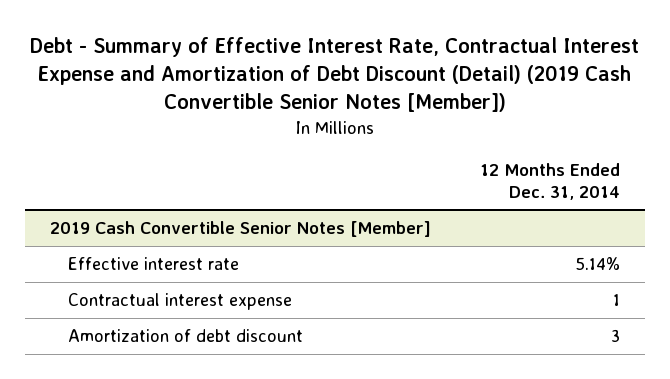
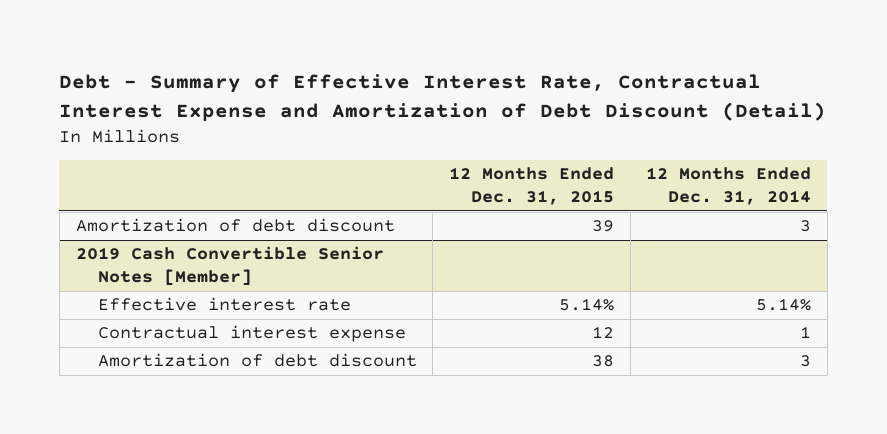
[29,36,639,113] Debt - Summary of Effective Interest Rate, Contractual Interest Expense and Amortization of Debt Discount (Detail) (2019 Cash Convertible Senior Notes [Member]) -> [59,74,827,121] Debt - Summary of Effective Interest Rate, Contractual Interest Expense and Amortization of Debt Discount (Detail)
none -> [448,167,614,206] 12 Months Ended Dec. 31, 2015
none -> [75,218,395,233] Amortization of debt discount

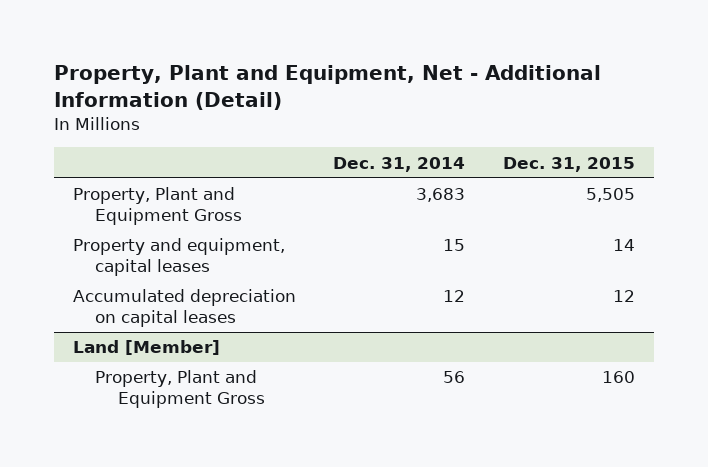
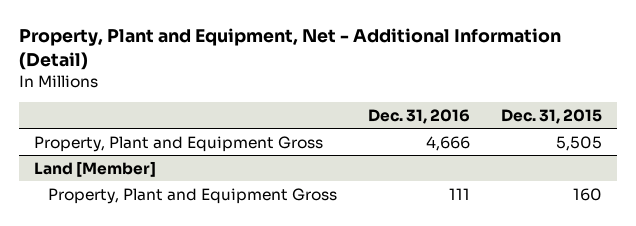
[333,156,466,172] Dec. 31, 2014 -> none
none -> [367,108,470,124] Dec. 31, 2016
[72,238,285,276] Property and equipment, capital leases -> none
[72,289,296,327] Accumulated depreciation on capital leases -> none

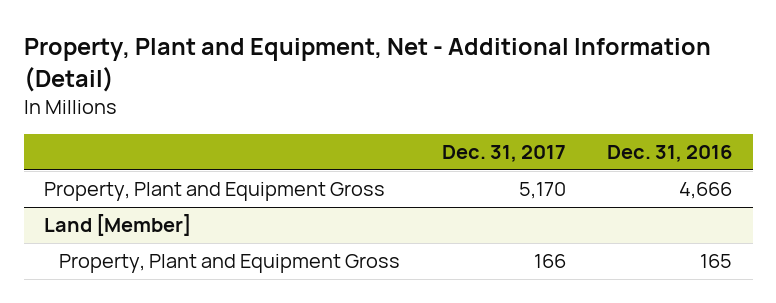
[500,108,602,124] Dec. 31, 2015 -> none
none -> [441,145,566,163] Dec. 31, 2017
[448,187,470,200] 111 -> [699,254,732,269] 165

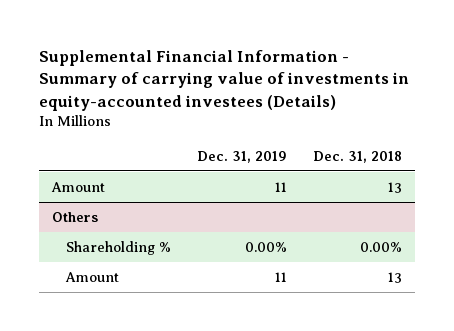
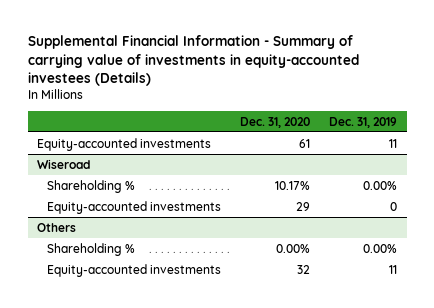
[312,150,402,163] Dec. 31, 2018 -> none
none -> [240,116,311,128] Dec. 31, 2020
[51,181,106,192] Amount -> [37,137,212,151] Equity-accounted investments
none -> [37,158,91,169] Wiseroad
none -> [46,179,135,193] Shareholding %
none -> [46,200,221,214] Equity-accounted investments
[64,271,119,282] Amount -> [46,263,221,277] Equity-accounted investments

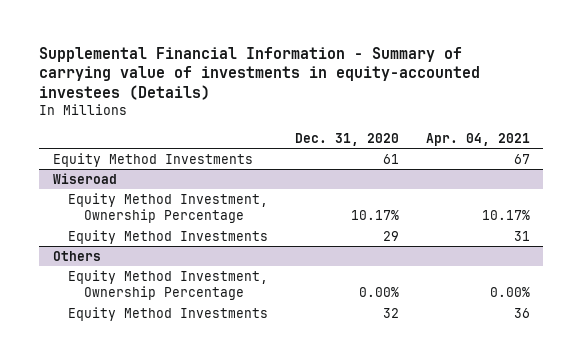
[329,116,398,128] Dec. 31, 2019 -> none
none -> [425,132,530,146] Apr. 04, 2021
[37,137,212,151] Equity-accounted investments -> [52,152,253,167] Equity Method Investments
[46,179,135,193] Shareholding % -> [68,192,269,223] Equity Method Investment, Ownership Percentage
[46,200,221,214] Equity-accounted investments -> [68,229,269,244] Equity Method Investments
[46,242,135,256] Shareholding % -> [68,269,269,300] Equity Method Investment, Ownership Percentage
[46,263,221,277] Equity-accounted investments -> [68,306,269,321] Equity Method Investments

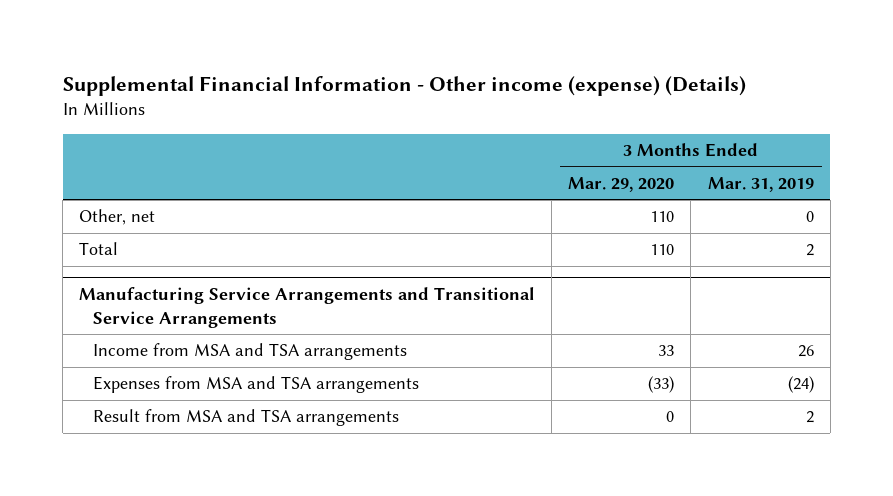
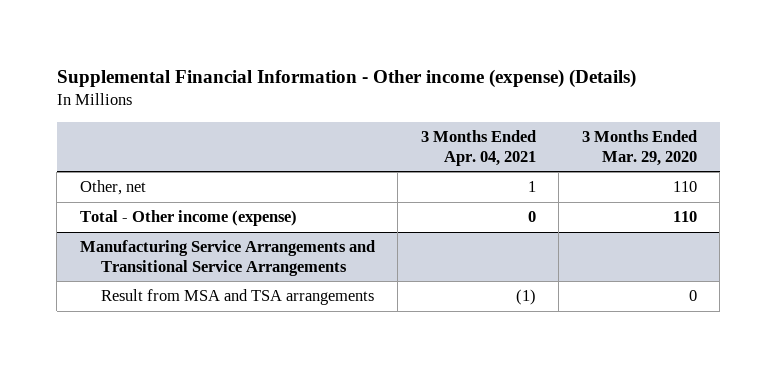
[707,176,814,192] Mar. 31, 2019 -> none
none -> [420,129,536,166] 3 Months Ended Apr. 04, 2021
[79,242,119,256] Total -> [79,210,297,227] Total - Other income (expense)
[92,343,407,361] Income from MSA and TSA arrangements -> none
[92,376,419,394] Expenses from MSA and TSA arrangements -> none

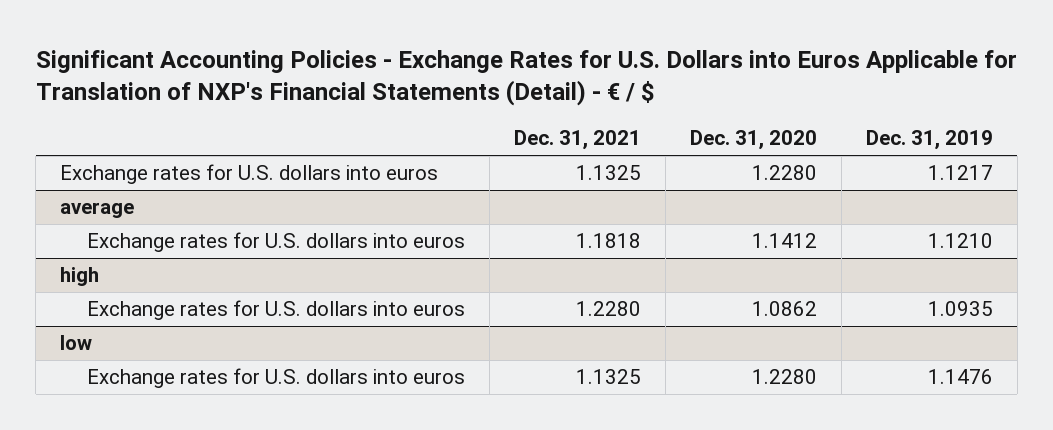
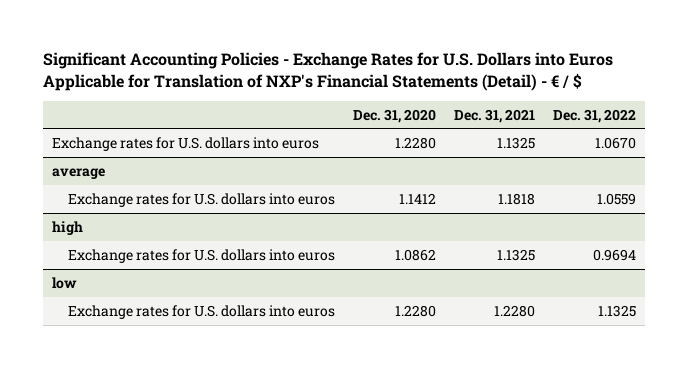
[865,130,993,151] Dec. 31, 2019 -> none
none -> [553,108,637,123] Dec. 31, 2022
[575,301,641,317] 1.2280 -> [497,248,536,261] 1.1325
[575,369,641,385] 1.1325 -> [494,304,536,317] 1.2280

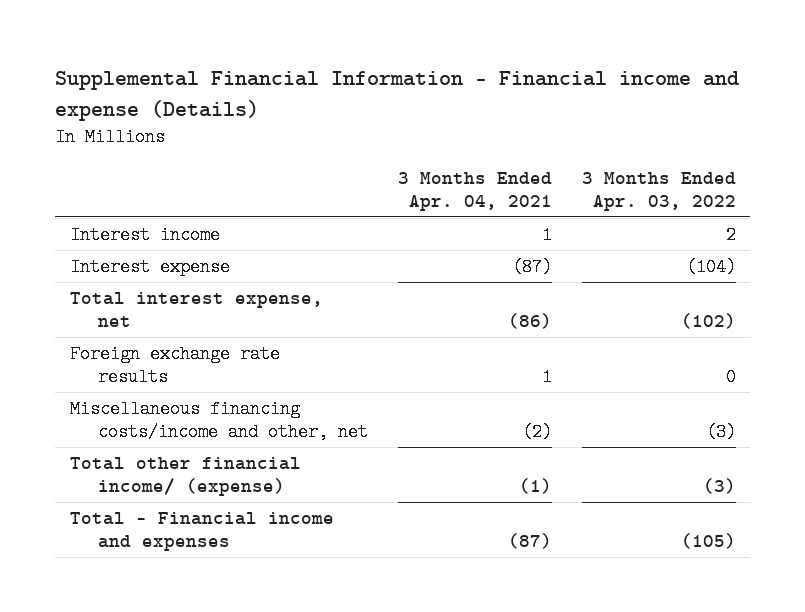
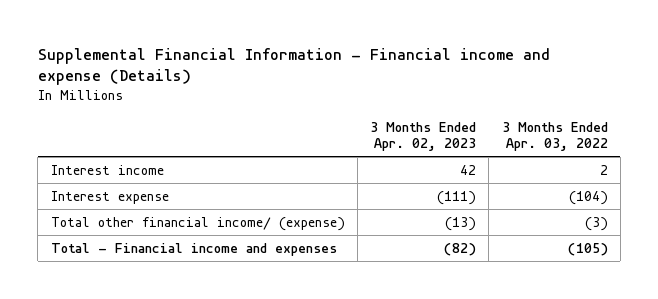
[397,171,552,212] 3 Months Ended Apr. 04, 2021 -> none
none -> [370,121,477,152] 3 Months Ended Apr. 02, 2023
[69,291,323,328] Total interest expense, net -> none
[69,344,280,387] Foreign exchange rate results -> none
[69,399,369,442] Miscellaneous financing costs/income and other, net -> none

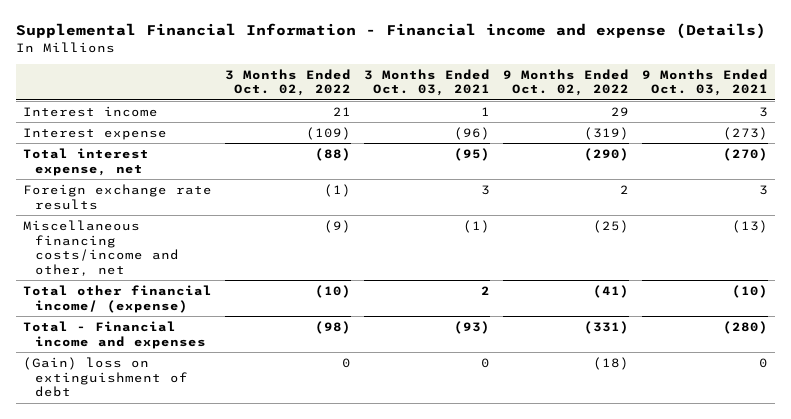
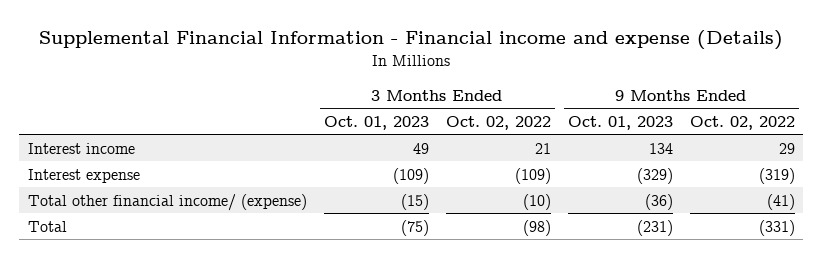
[364,68,491,97] 3 Months Ended Oct. 03, 2021 -> none
[642,68,769,97] 9 Months Ended Oct. 03, 2021 -> none
none -> [323,115,429,130] Oct. 01, 2023
none -> [567,115,673,130] Oct. 01, 2023
[22,147,149,176] Total interest expense, net -> none
[22,183,212,210] Foreign exchange rate results -> none
[22,219,180,277] Miscellaneous financing costs/income and other, net -> none
[22,356,189,398] (Gain) loss on extinguishment of debt -> none
[22,320,207,349] Total - Financial income and expenses -> [27,220,67,232] Total

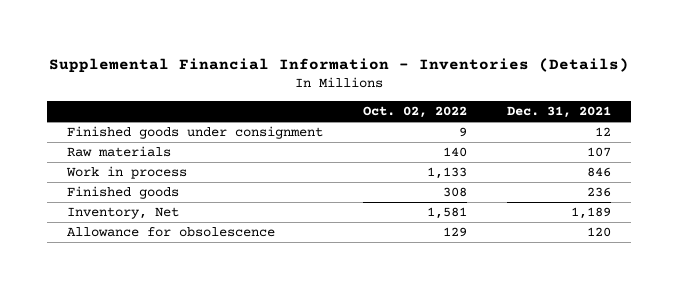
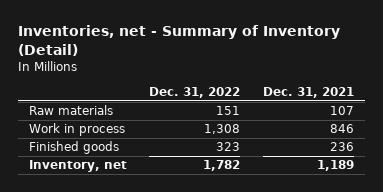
[49,57,630,73] Supplemental Financial Information - Inventories (Details) -> [17,25,340,56] Inventories, net - Summary of Inventory (Detail)
[363,106,468,119] Oct. 02, 2022 -> none
none -> [149,87,241,99] Dec. 31, 2022
[67,126,324,140] Finished goods under consignment -> none
[67,227,276,238] Allowance for obsolescence -> none
[67,207,180,220] Inventory, Net -> [28,160,127,173] Inventory, net

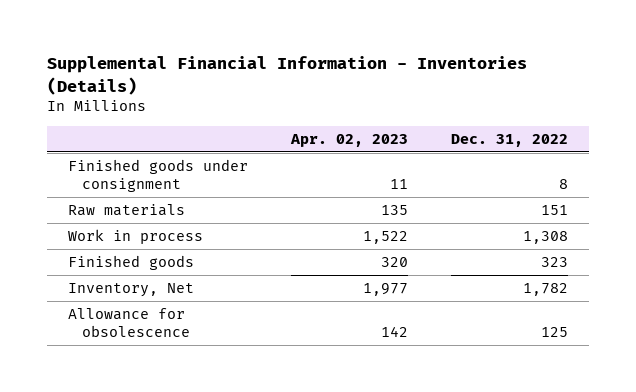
[17,25,340,56] Inventories, net - Summary of Inventory (Detail) -> [46,56,527,95] Supplemental Financial Information - Inventories (Details)
[262,87,354,99] Dec. 31, 2021 -> none
none -> [290,133,409,147] Apr. 02, 2023
none -> [68,159,249,192] Finished goods under consignment
[28,160,127,173] Inventory, net -> [68,283,195,298] Inventory, Net
none -> [68,308,191,337] Allowance for obsolescence

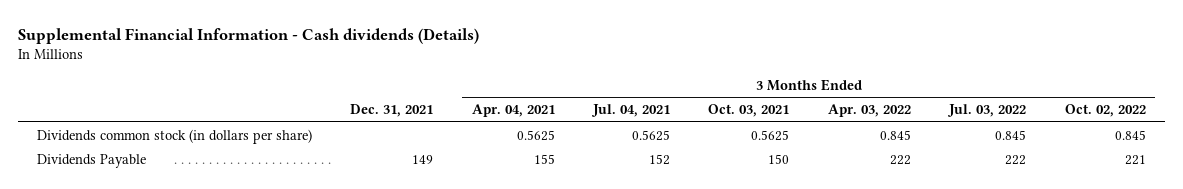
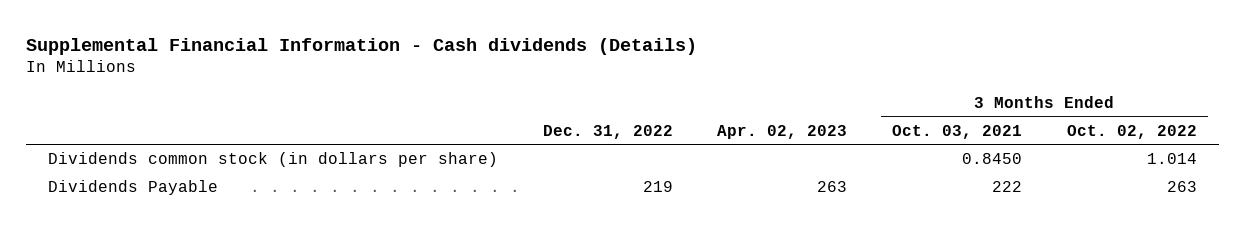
[350,104,434,118] Dec. 31, 2021 -> none
[471,104,555,118] Apr. 04, 2021 -> none
[591,104,671,118] Jul. 04, 2021 -> none
[827,104,911,118] Apr. 03, 2022 -> none
[947,104,1027,118] Jul. 03, 2022 -> none
none -> [542,124,673,139] Dec. 31, 2022
none -> [717,124,848,139] Apr. 02, 2023
[751,129,790,141] 0.5625 -> [962,153,1023,165] 0.8450
[1114,129,1146,140] 0.845 -> [1146,153,1197,165] 1.014
[768,153,790,164] 150 -> [992,181,1023,193] 222
[1124,154,1146,165] 221 -> [1166,181,1197,193] 263

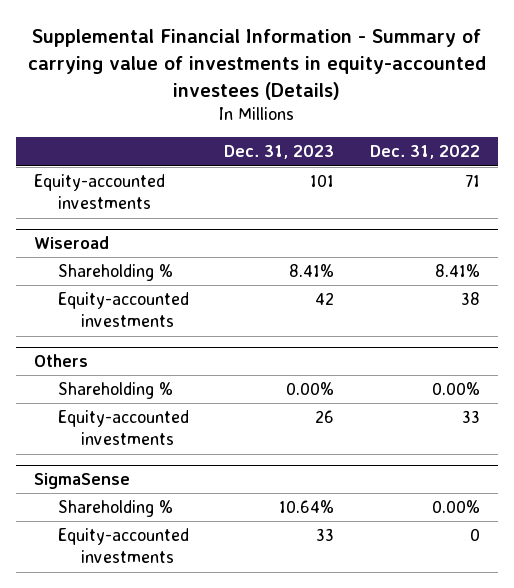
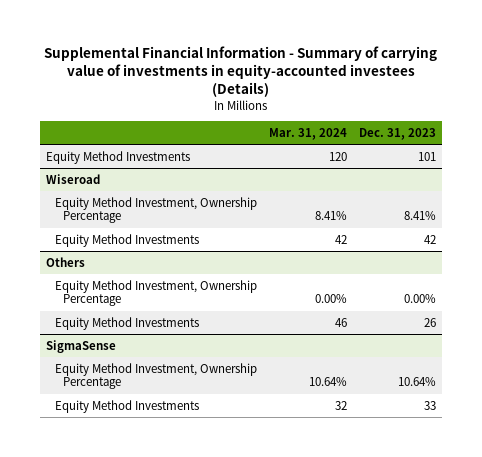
[370,145,481,160] Dec. 31, 2022 -> none
none -> [268,128,347,141] Mar. 31, 2024
[33,174,165,210] Equity-accounted investments -> [46,150,191,164] Equity Method Investments
[57,264,173,282] Shareholding % -> [54,196,257,224] Equity Method Investment, Ownership Percentage
[57,292,189,328] Equity-accounted investments -> [54,233,199,247] Equity Method Investments
[57,382,173,400] Shareholding % -> [54,279,257,307] Equity Method Investment, Ownership Percentage
[57,410,189,446] Equity-accounted investments -> [54,316,199,330] Equity Method Investments
[57,500,173,518] Shareholding % -> [54,362,257,390] Equity Method Investment, Ownership Percentage
[57,528,189,564] Equity-accounted investments -> [54,399,199,413] Equity Method Investments

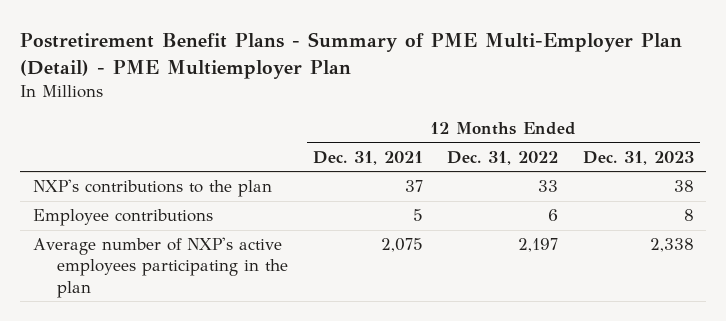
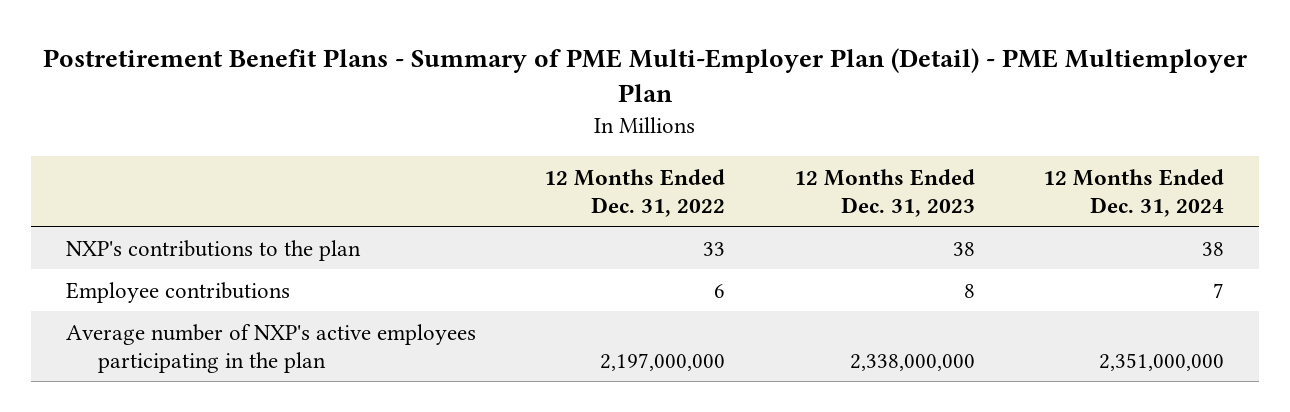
[312,150,423,165] Dec. 31, 2021 -> none
none -> [1043,168,1225,217] 12 Months Ended Dec. 31, 2024
[518,238,559,253] 2,197 -> [600,352,726,371] 2,197,000,000
[649,238,694,253] 2,338 -> [849,353,975,371] 2,338,000,000

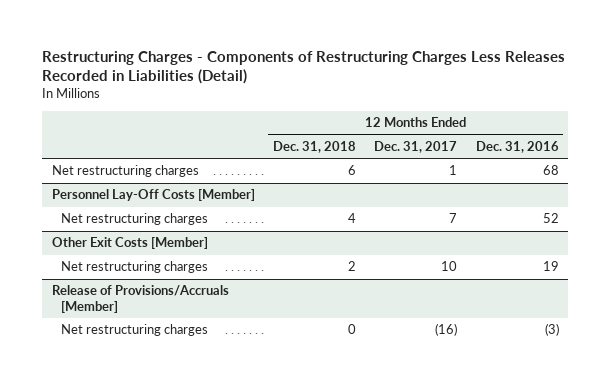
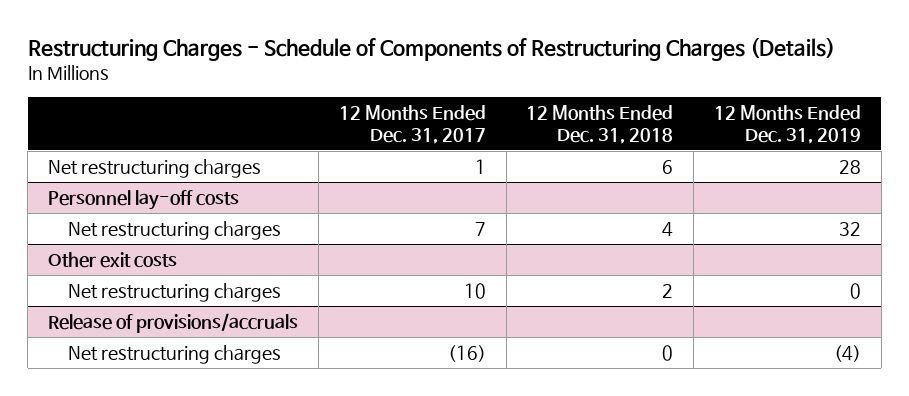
[42,50,566,85] Restructuring Charges - Components of Restructuring Charges Less Releases Recorded in Liabilities (Detail) -> [27,37,835,62] Restructuring Charges - Schedule of Components of Restructuring Charges (Details)
[475,140,559,153] Dec. 31, 2016 -> none
none -> [713,104,861,144] 12 Months Ended Dec. 31, 2019
[51,189,255,202] Personnel Lay-Off Costs [Member] -> [48,189,240,210] Personnel lay-off costs
[51,237,208,250] Other Exit Costs [Member] -> [48,251,178,268] Other exit costs
[51,285,229,313] Release of Provisions/Accruals [Member] -> [48,312,299,333] Release of provisions/accruals

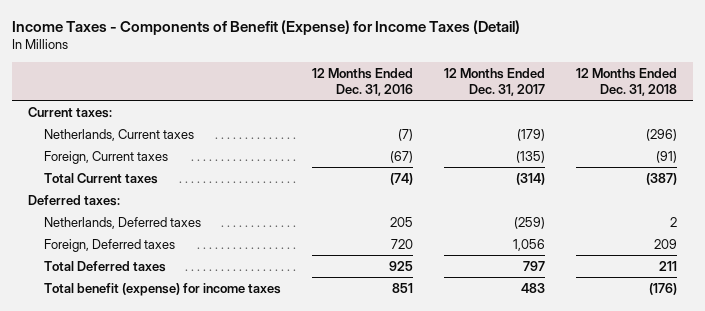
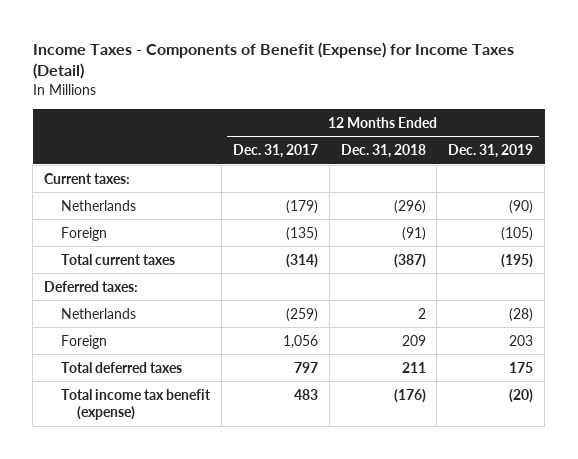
[311,67,413,97] 12 Months Ended Dec. 31, 2016 -> none
none -> [448,144,534,159] Dec. 31, 2019
[43,128,194,141] Netherlands, Current taxes -> [60,199,136,211] Netherlands
[43,150,168,164] Foreign, Current taxes -> [60,226,107,241] Foreign
[43,172,158,184] Total Current taxes -> [60,253,175,265] Total current taxes
[43,216,201,229] Netherlands, Deferred taxes -> [60,307,136,319] Netherlands
[43,238,175,252] Foreign, Deferred taxes -> [60,334,107,349] Foreign
[43,260,166,272] Total Deferred taxes -> [60,361,182,373] Total deferred taxes
[43,282,281,296] Total benefit (expense) for income taxes -> [60,388,211,421] Total income tax benefit (expense)

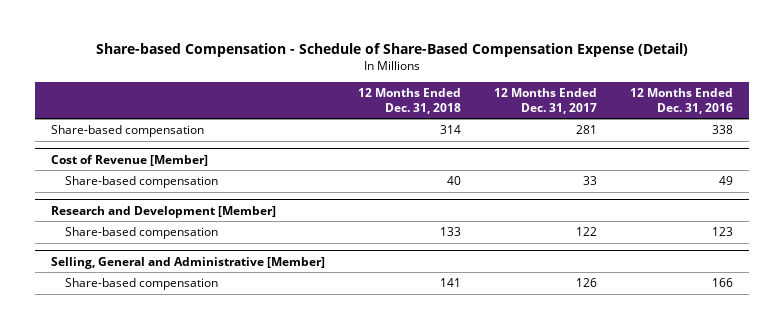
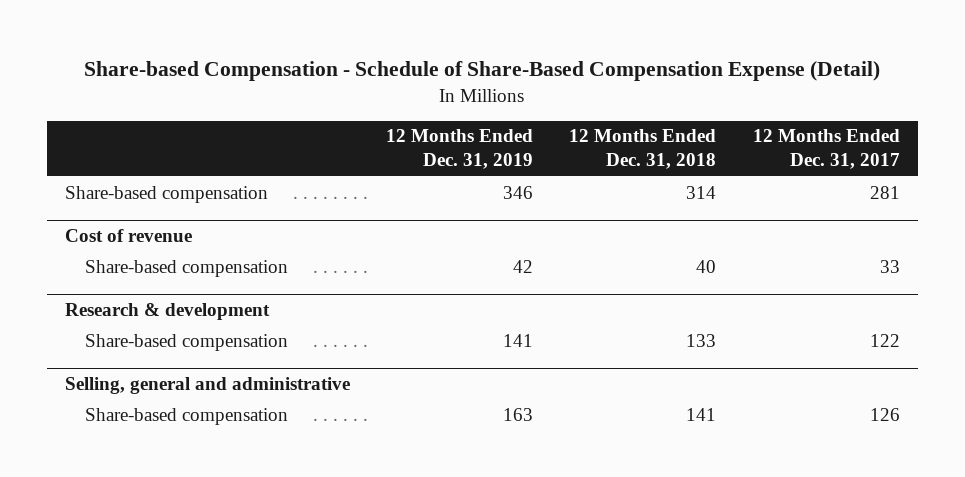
[629,88,733,114] 12 Months Ended Dec. 31, 2016 -> none
none -> [386,129,534,170] 12 Months Ended Dec. 31, 2019
[51,154,209,166] Cost of Revenue [Member] -> [65,228,193,242] Cost of revenue
[51,205,277,218] Research and Development [Member] -> [65,302,271,320] Research & development
[51,256,326,269] Selling, General and Administrative [Member] -> [65,376,351,394] Selling, general and administrative

